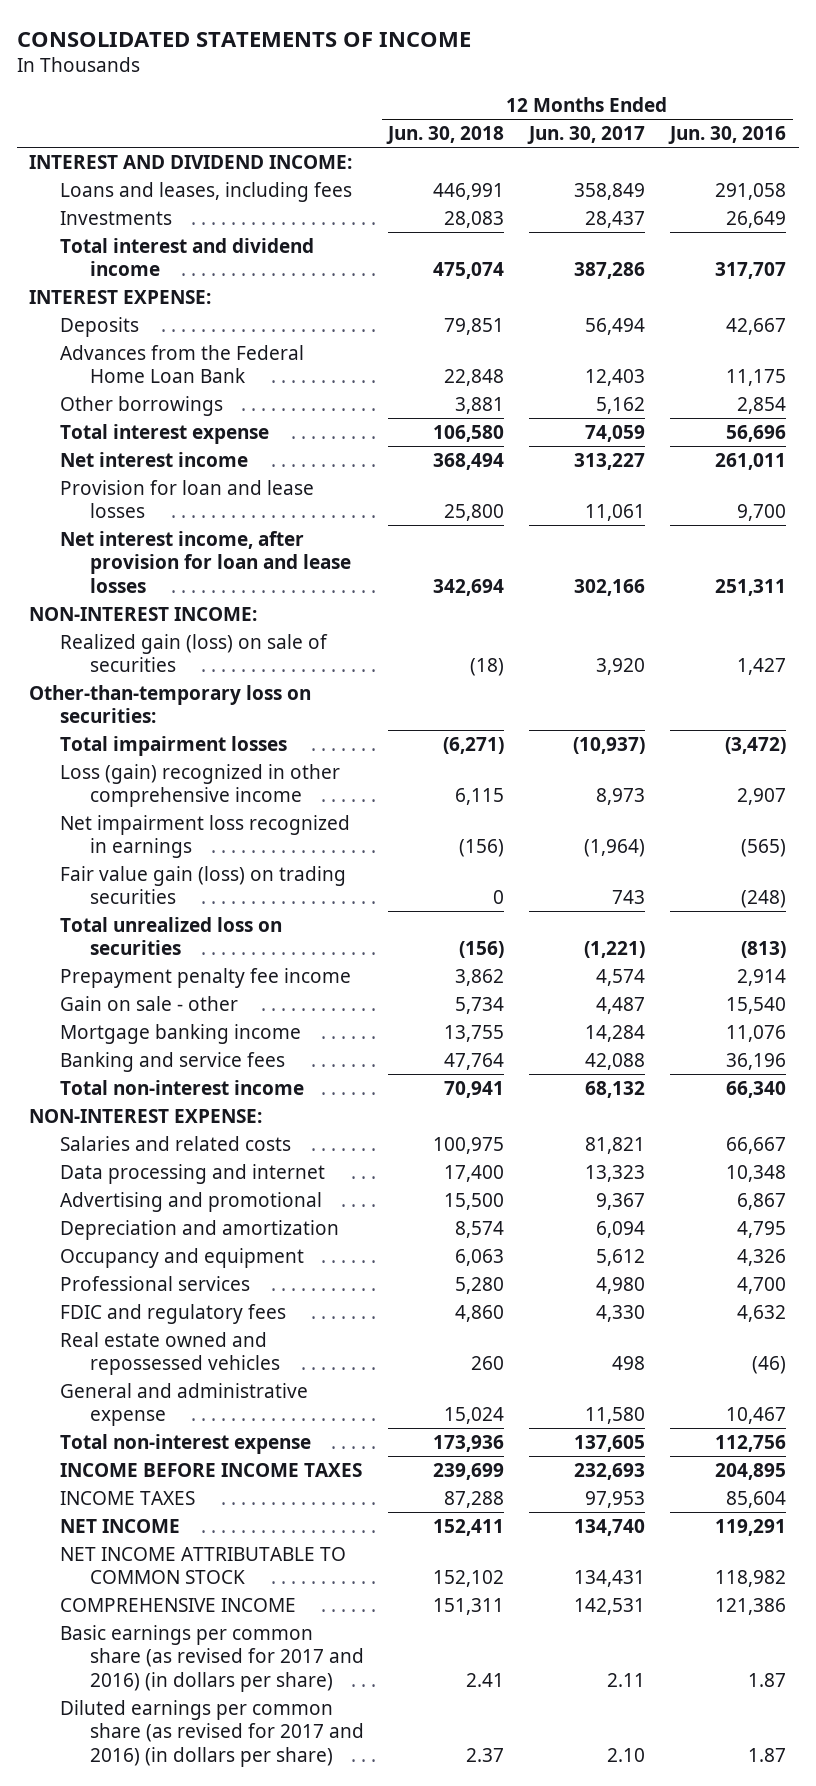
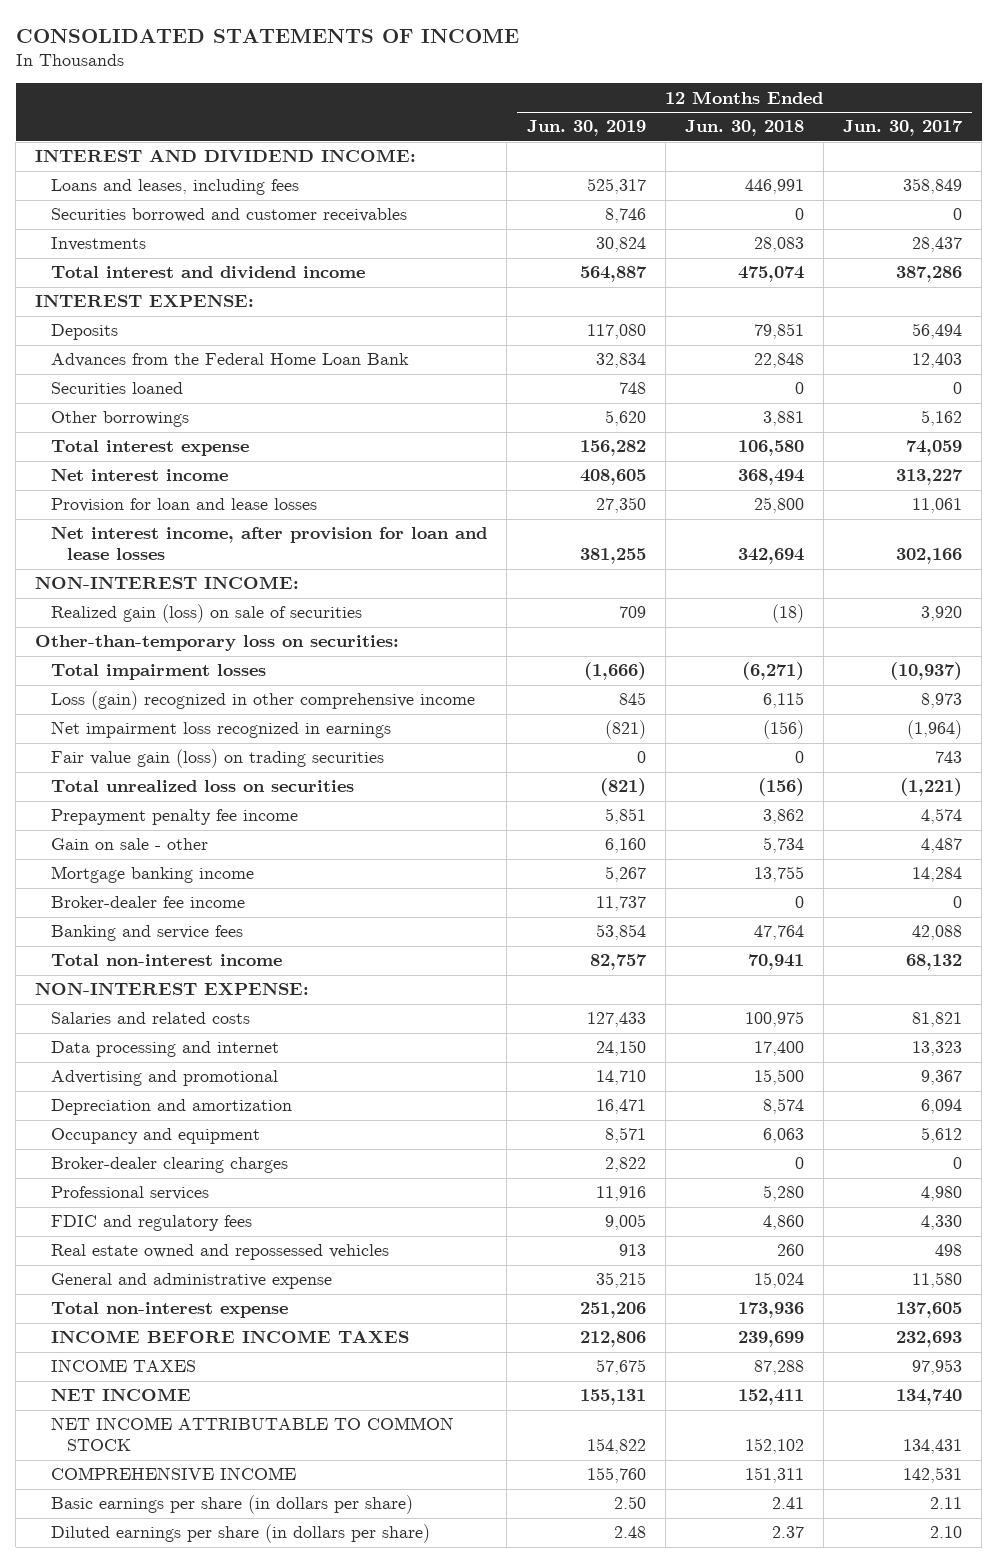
[668,126,787,145] Jun. 30, 2016 -> none
none -> [526,120,646,137] Jun. 30, 2019
none -> [51,208,408,223] Securities borrowed and customer receivables
none -> [51,382,184,395] Securities loaned
none -> [51,896,246,909] Broker-dealer fee income
none -> [51,1157,289,1174] Broker-dealer clearing charges
[59,1624,364,1692] Basic earnings per common share (as revised for 2017 and 2016) (in dollars per share) -> [51,1495,414,1515] Basic earnings per share (in dollars per share)
[59,1699,364,1767] Diluted earnings per common share (as revised for 2017 and 2016) (in dollars per share) -> [51,1524,431,1544] Diluted earnings per share (in dollars per share)

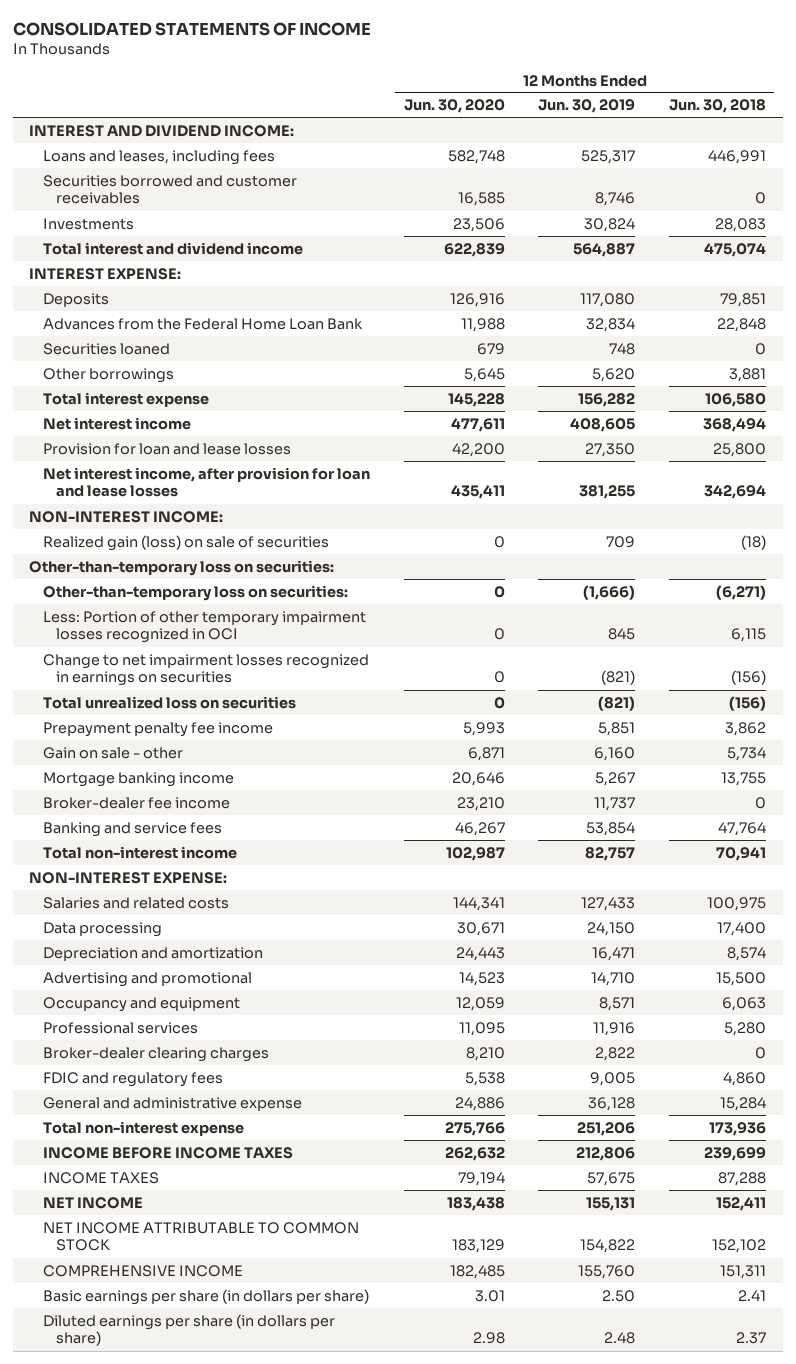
[843,120,964,137] Jun. 30, 2017 -> none
none -> [403,99,505,114] Jun. 30, 2020
[51,749,385,769] Fair value gain (loss) on trading securities -> none
[51,664,267,681] Total impairment losses -> [42,584,348,601] Other-than-temporary loss on securities:
[51,691,476,711] Loss (gain) recognized in other comprehensive income -> [42,610,366,644] Less: Portion of other temporary impairment losses recognized in OCI
[51,721,392,739] Net impairment loss recognized in earnings -> [42,653,369,687] Change to net impairment losses recognized in earnings on securities
[51,1041,280,1058] Data processing and internet -> [42,921,162,937] Data processing
[51,1070,279,1087] Advertising and promotional -> [42,971,252,987] Advertising and promotional
[51,1157,289,1174] Broker-dealer clearing charges -> [42,1046,269,1062] Broker-dealer clearing charges
[51,1244,390,1261] Real estate owned and repossessed vehicles -> none
[595,1272,646,1289] 35,215 -> [588,1096,636,1111] 36,128
[753,1272,804,1289] 15,024 -> [720,1096,767,1111] 15,284

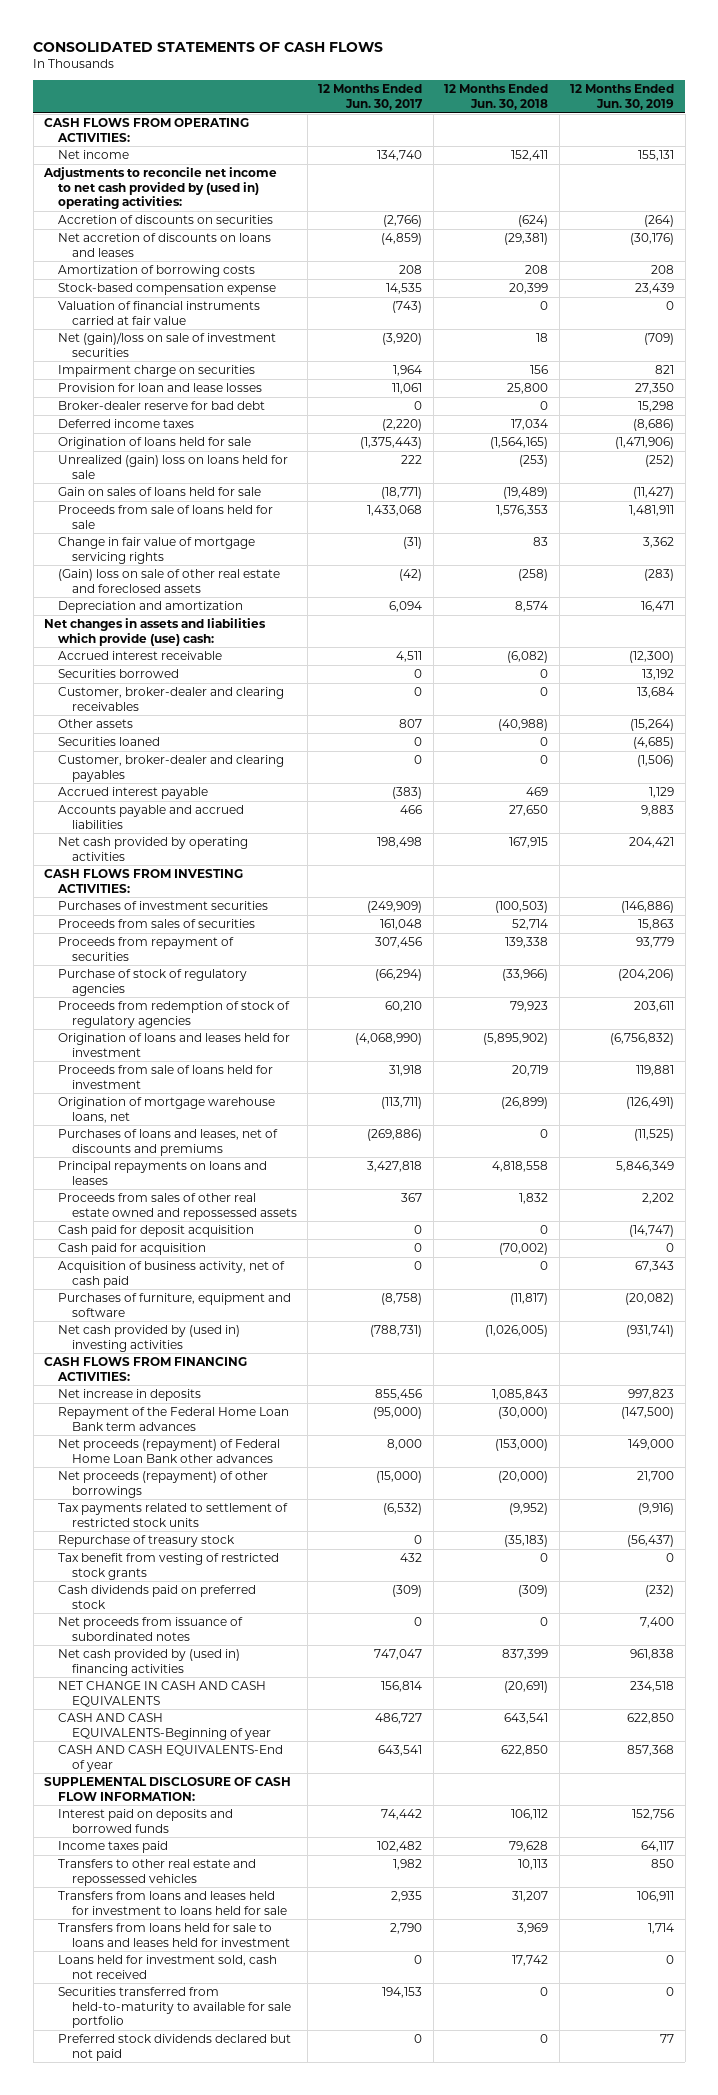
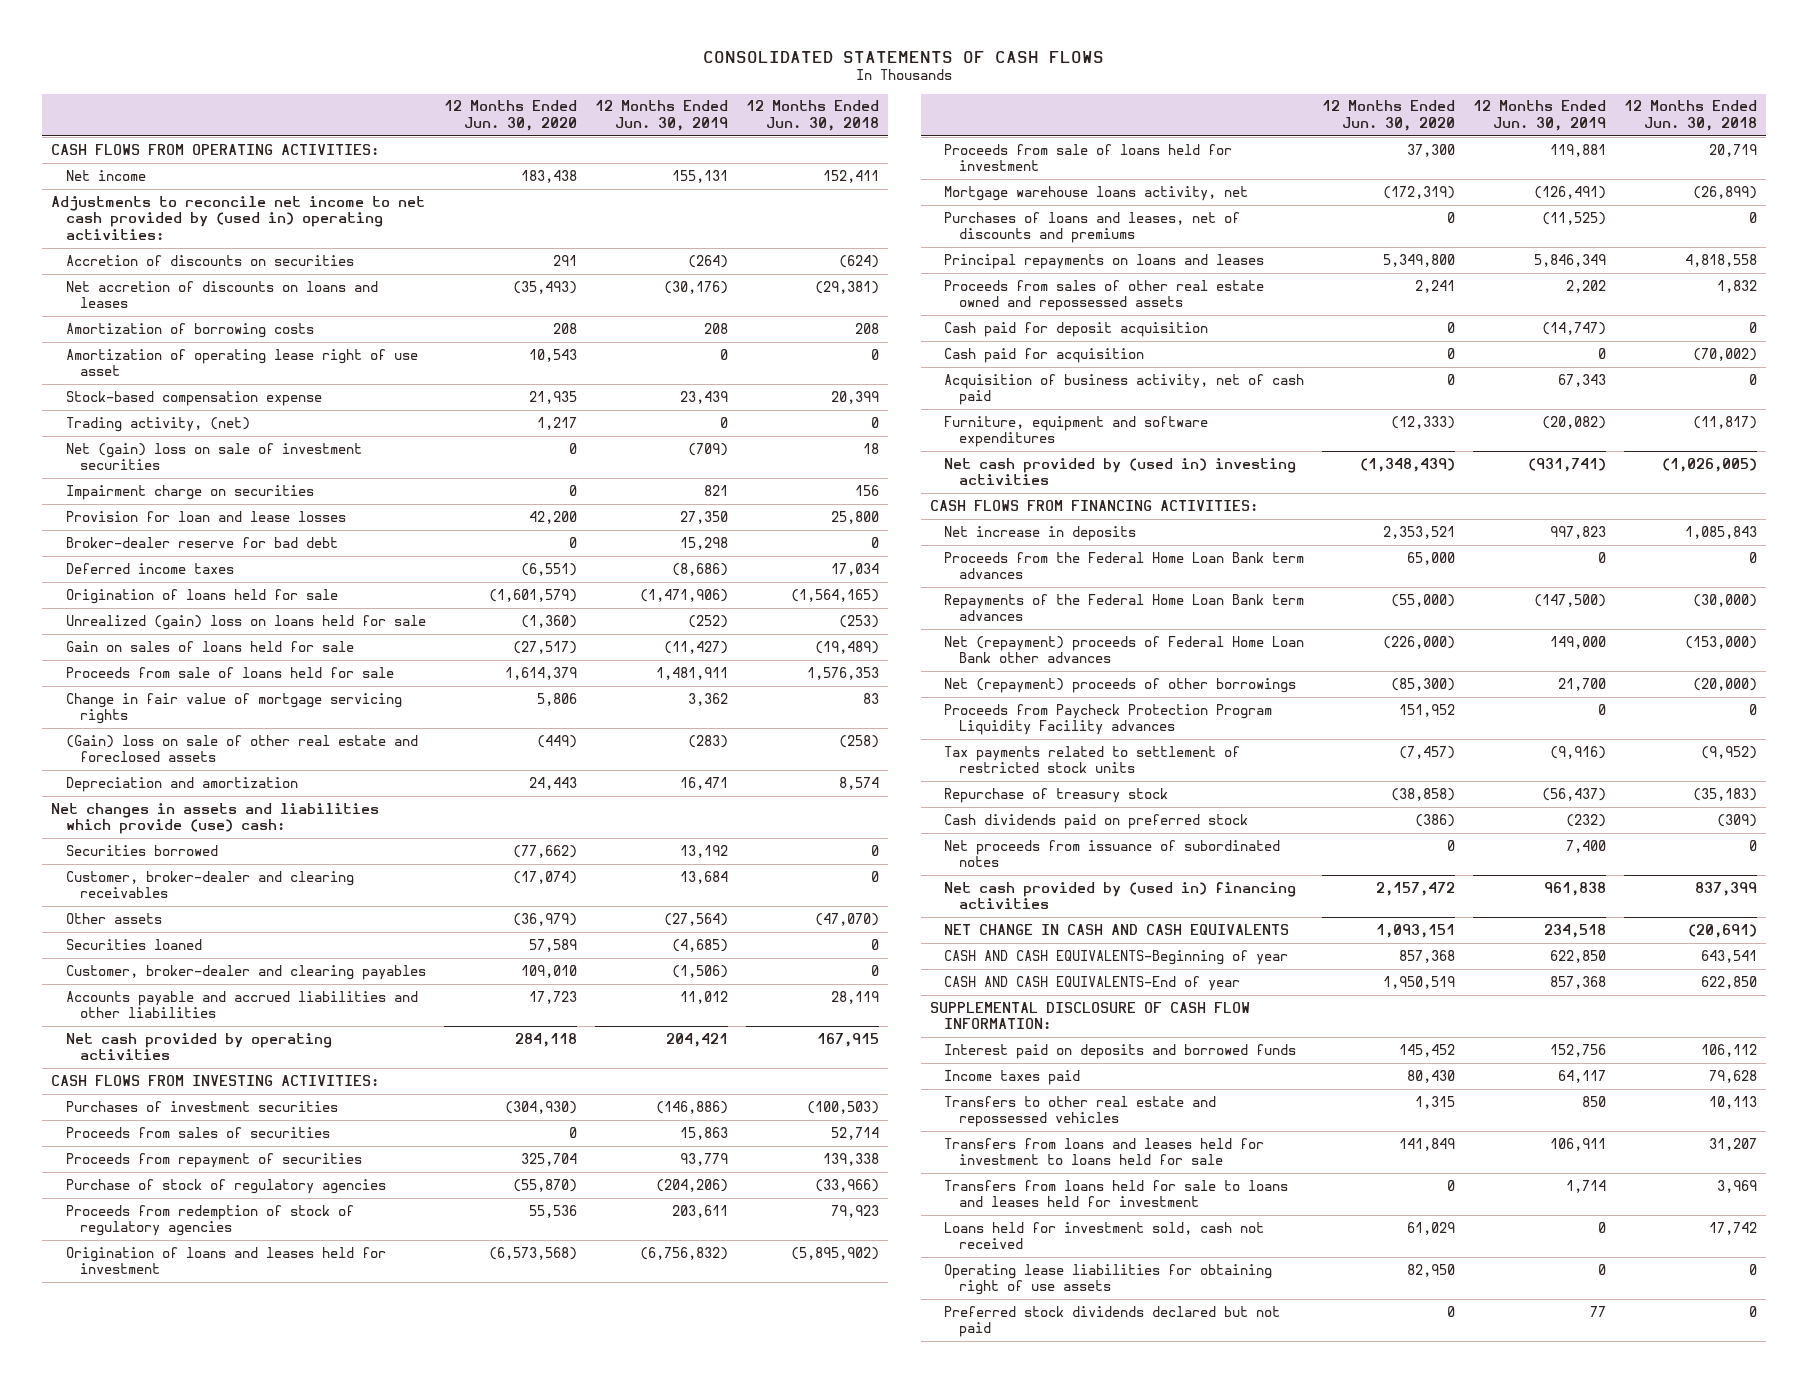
[318,84,424,110] 12 Months Ended Jun. 30, 2017 -> none
none -> [443,100,577,132] 12 Months Ended Jun. 30, 2020
none -> [65,348,418,377] Amortization of operating lease right of use asset
[57,301,260,325] Valuation of financial instruments carried at fair value -> [65,416,250,432] Trading activity, (net)
[57,332,276,357] Net (gain)/loss on sale of investment securities -> [65,442,362,471] Net (gain) loss on sale of investment securities
[57,651,222,661] Accrued interest receivable -> none
[498,719,549,732] (40,988) -> [814,912,879,926] (47,070)
[630,719,675,732] (15,264) -> [663,912,728,926] (27,564)
[57,787,208,800] Accrued interest payable -> none
[57,805,244,829] Accounts payable and accrued liabilities -> [65,990,418,1019] Accounts payable and accrued liabilities and other liabilities
[509,805,549,817] 27,650 -> [830,990,879,1004] 28,119
[641,805,675,817] 9,883 -> [679,990,728,1004] 11,012
[57,1097,275,1123] Origination of mortgage warehouse loans, net -> [944,185,1249,201] Mortgage warehouse loans activity, net
[57,1293,291,1317] Purchases of furniture, equipment and software -> [944,415,1209,448] Furniture, equipment and software expenditures
none -> [944,551,1305,580] Proceeds from the Federal Home Loan Bank term advances
[57,1407,289,1431] Repayment of the Federal Home Loan Bank term advances -> [944,593,1305,622] Repayments of the Federal Home Loan Bank term advances
[57,1439,280,1463] Net proceeds (repayment) of Federal Home Loan Bank other advances -> [944,635,1305,664] Net (repayment) proceeds of Federal Home Loan Bank other advances
[57,1471,268,1498] Net proceeds (repayment) of other borrowings -> [944,677,1297,693] Net (repayment) proceeds of other borrowings
none -> [944,703,1273,736] Proceeds from Paycheck Protection Program Liquidity Facility advances
[57,1553,279,1580] Tax benefit from vesting of restricted stock grants -> none
[57,1987,291,2029] Securities transferred from held-to-maturity to available for sale portfolio -> none
none -> [944,1263,1273,1296] Operating lease liabilities for obtaining right of use assets

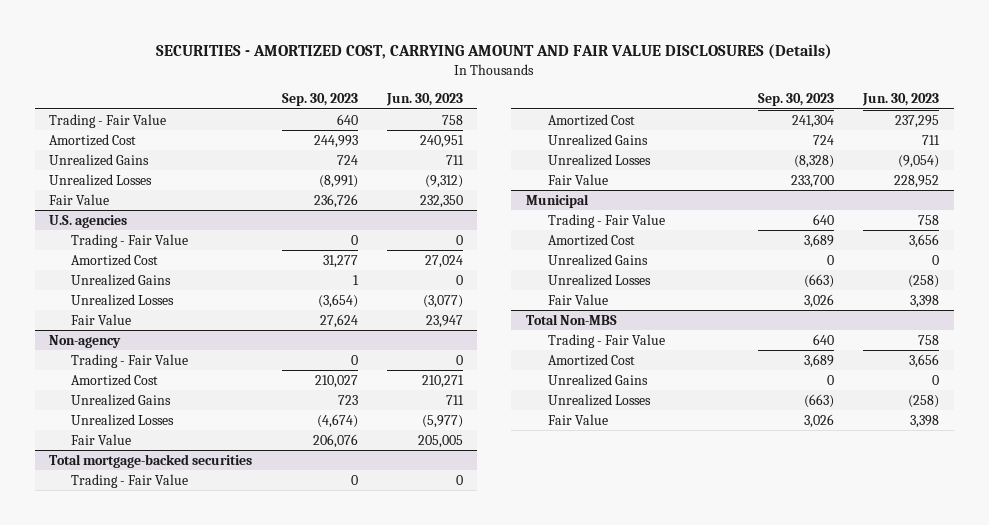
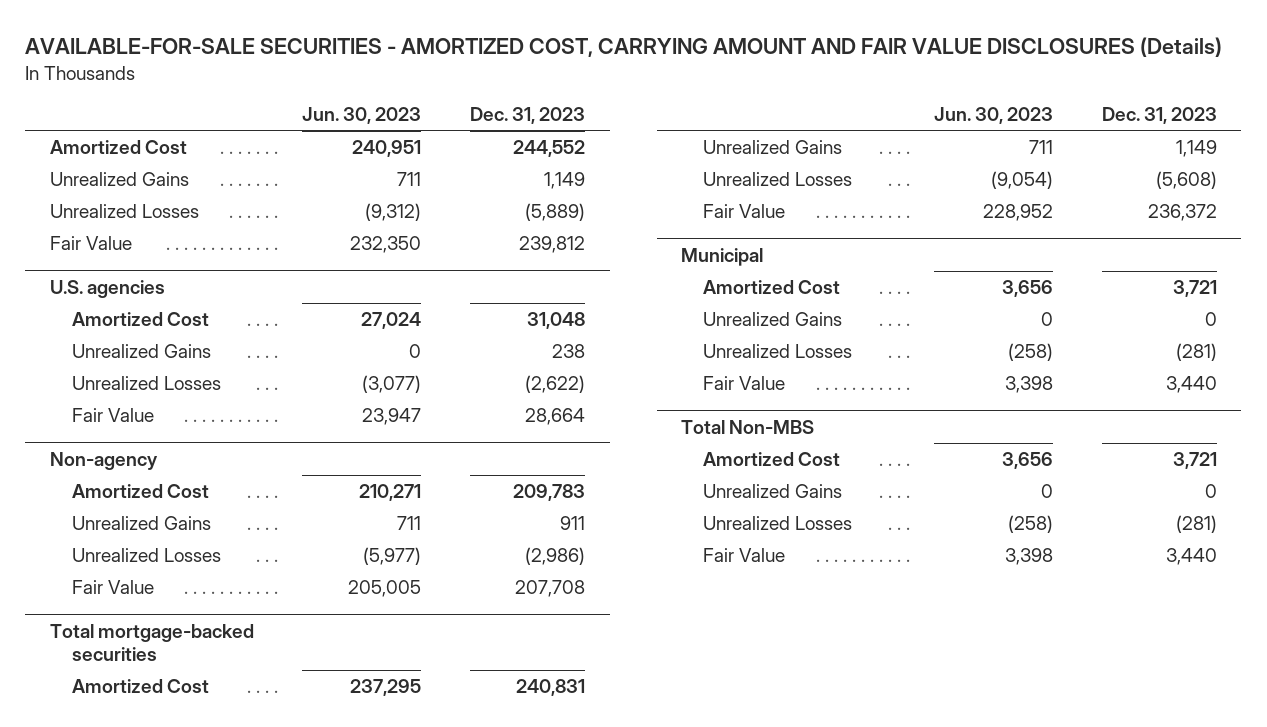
[156,44,833,60] SECURITIES - AMORTIZED COST, CARRYING AMOUNT AND FAIR VALUE DISCLOSURES (Details) -> [25,37,1223,58] AVAILABLE-FOR-SALE SECURITIES - AMORTIZED COST, CARRYING AMOUNT AND FAIR VALUE DISCLOSURES (Details)
[281,93,358,107] Sep. 30, 2023 -> none
none -> [470,107,586,125] Dec. 31, 2023
[49,113,167,128] Trading - Fair Value -> none
[71,233,189,248] Trading - Fair Value -> none
[71,353,189,368] Trading - Fair Value -> none
[71,473,189,488] Trading - Fair Value -> none
[547,213,665,228] Trading - Fair Value -> none
[547,333,665,348] Trading - Fair Value -> none

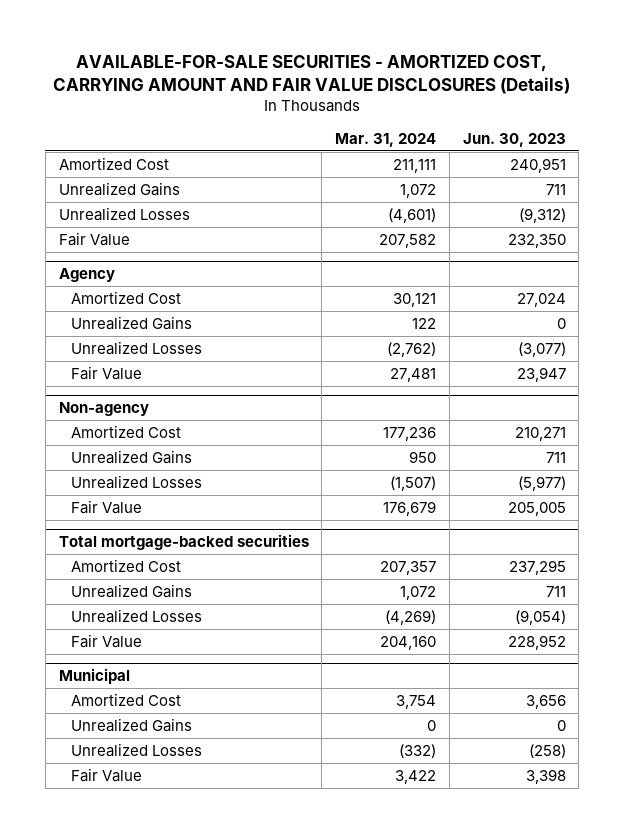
[470,107,586,125] Dec. 31, 2023 -> none
none -> [335,132,437,147] Mar. 31, 2024
[49,279,165,298] U.S. agencies -> [58,268,115,283] Agency
[681,419,815,434] Total Non-MBS -> none
[703,451,841,466] Amortized Cost -> none
[703,483,843,498] Unrealized Gains -> none
[703,515,853,530] Unrealized Losses -> none
[703,547,786,562] Fair Value -> none

